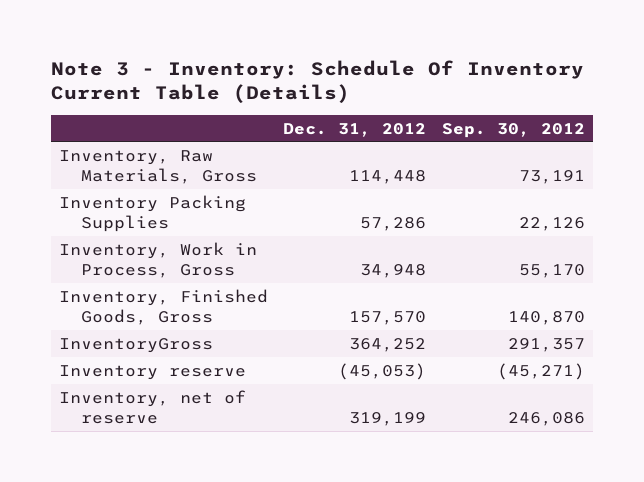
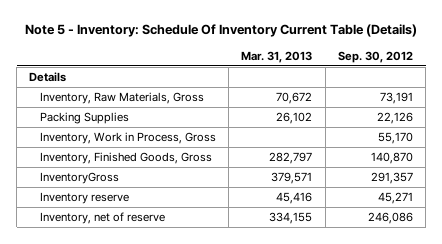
[50,59,584,104] Note 3 - Inventory: Schedule Of Inventory Current Table (Details) -> [25,24,418,38] Note 5 - Inventory: Schedule Of Inventory Current Table (Details)
[283,122,427,137] Dec. 31, 2012 -> none
none -> [241,50,313,63] Mar. 31, 2013
none -> [29,72,67,83] Details
[58,194,246,233] Inventory Packing Supplies -> [40,112,130,125] Packing Supplies
[496,362,585,380] (45,271) -> [377,192,413,205] 45,271

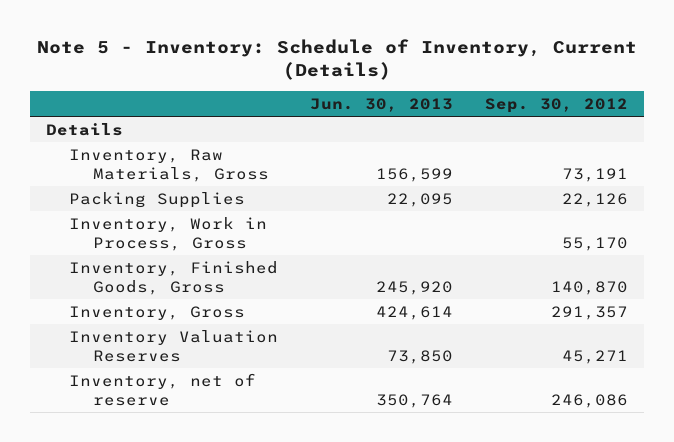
[25,24,418,38] Note 5 - Inventory: Schedule Of Inventory Current Table (Details) -> [37,38,638,80] Note 5 - Inventory: Schedule of Inventory, Current (Details)
[241,50,313,63] Mar. 31, 2013 -> none
none -> [310,97,454,112] Jun. 30, 2013
[40,172,120,185] InventoryGross -> [69,305,246,320] Inventory, Gross
[40,192,130,205] Inventory reserve -> [69,329,279,362] Inventory Valuation Reserves

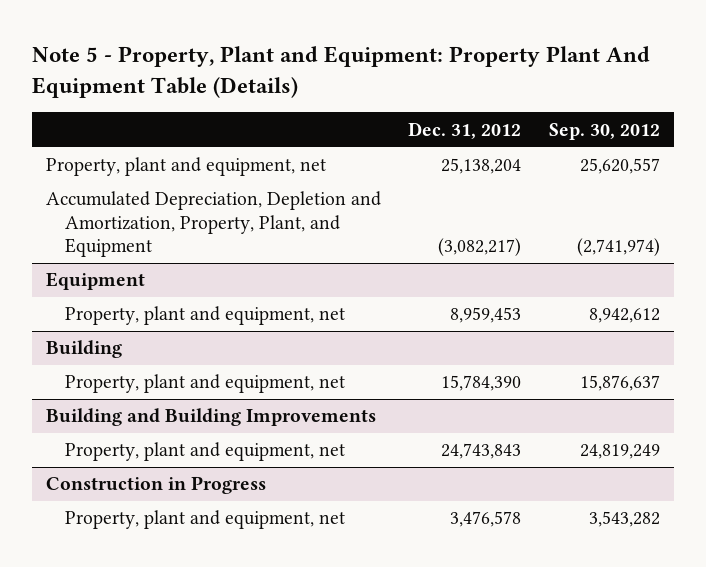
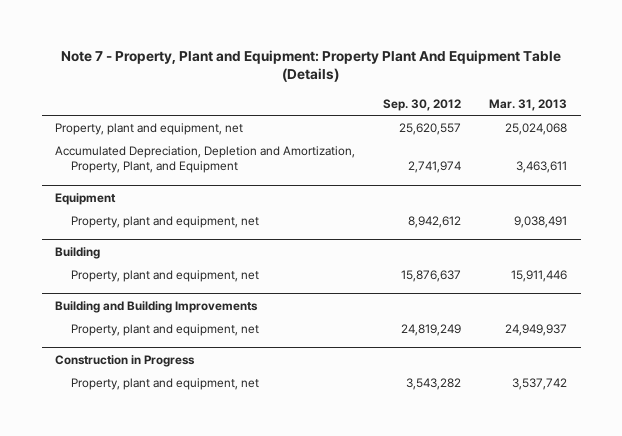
[31,46,650,98] Note 5 - Property, Plant and Equipment: Property Plant And Equipment Table (Details) -> [61,49,562,83] Note 7 - Property, Plant and Equipment: Property Plant And Equipment Table (Details)
[408,121,522,139] Dec. 31, 2012 -> none
none -> [488,98,567,111] Mar. 31, 2013
[577,238,661,257] (2,741,974) -> [408,161,462,174] 2,741,974

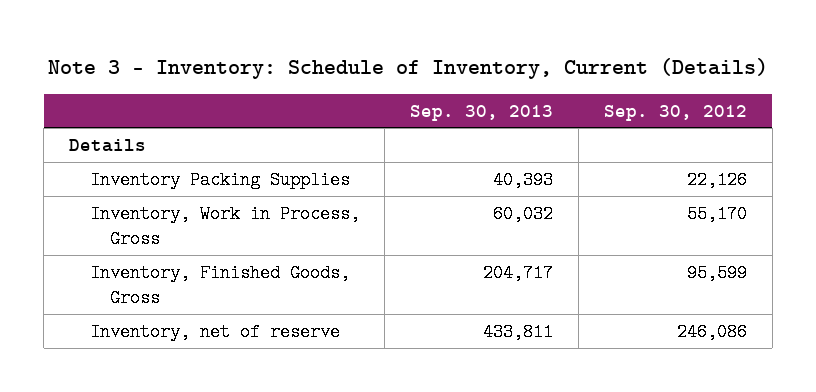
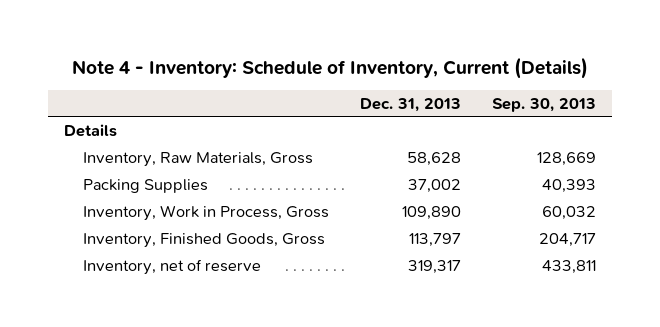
[48,58,769,80] Note 3 - Inventory: Schedule of Inventory, Current (Details) -> [72,56,589,79] Note 4 - Inventory: Schedule of Inventory, Current (Details)
[603,104,747,121] Sep. 30, 2012 -> none
none -> [360,97,462,112] Dec. 31, 2013
none -> [82,151,313,167] Inventory, Raw Materials, Gross
[89,170,350,189] Inventory Packing Supplies -> [82,178,208,193] Packing Supplies

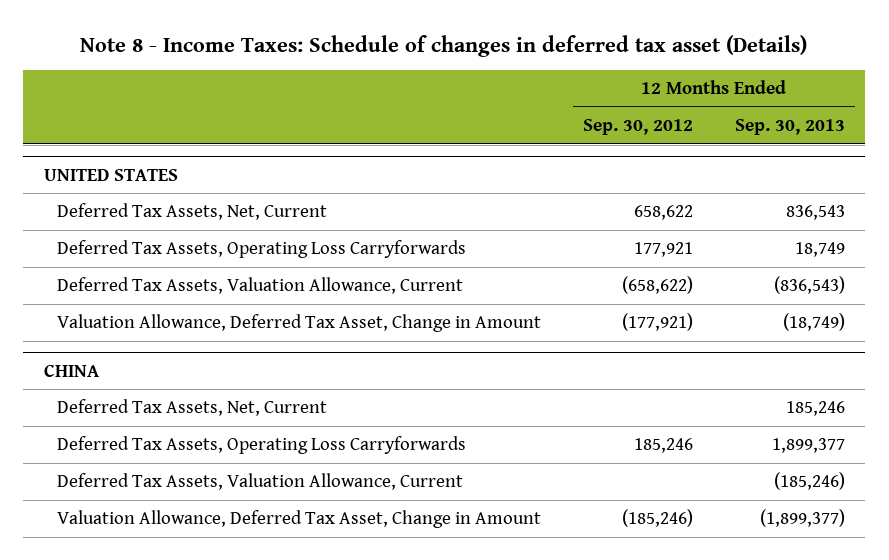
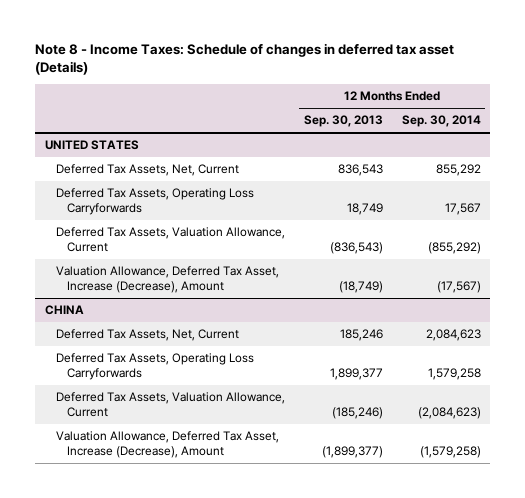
[582,119,693,136] Sep. 30, 2012 -> none
none -> [401,115,481,128] Sep. 30, 2014
[57,314,542,333] Valuation Allowance, Deferred Tax Asset, Change in Amount -> [55,266,279,294] Valuation Allowance, Deferred Tax Asset, Increase (Decrease), Amount
[57,510,542,529] Valuation Allowance, Deferred Tax Asset, Change in Amount -> [55,431,279,459] Valuation Allowance, Deferred Tax Asset, Increase (Decrease), Amount

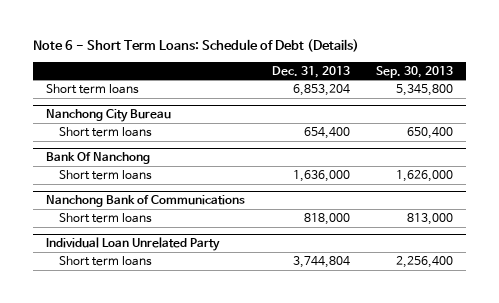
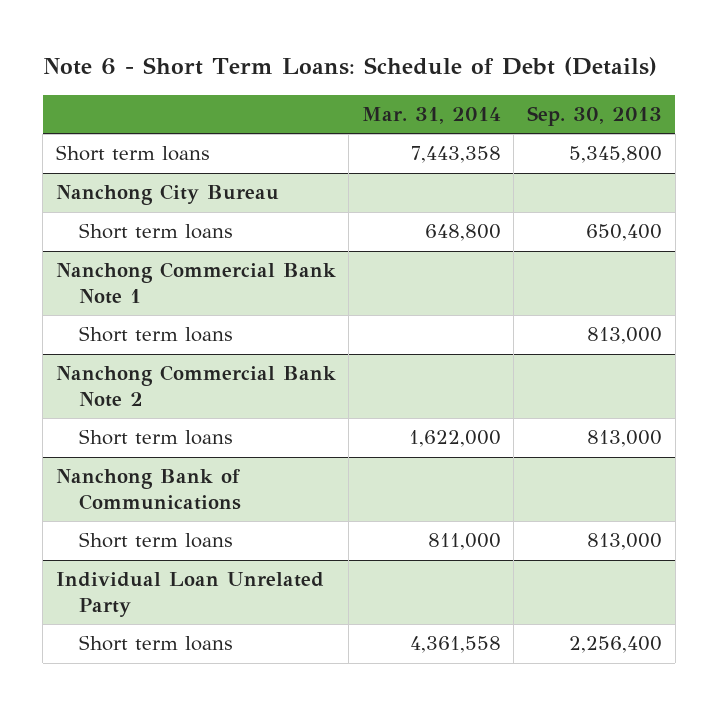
[271,65,350,78] Dec. 31, 2013 -> none
none -> [361,106,501,124] Mar. 31, 2014
[46,152,151,165] Bank Of Nanchong -> none
none -> [55,262,336,304] Nanchong Commercial Bank Note 1
[396,169,454,182] 1,626,000 -> [587,327,663,345] 813,000
none -> [55,365,336,407] Nanchong Commercial Bank Note 2
none -> [79,429,233,446] Short term loans

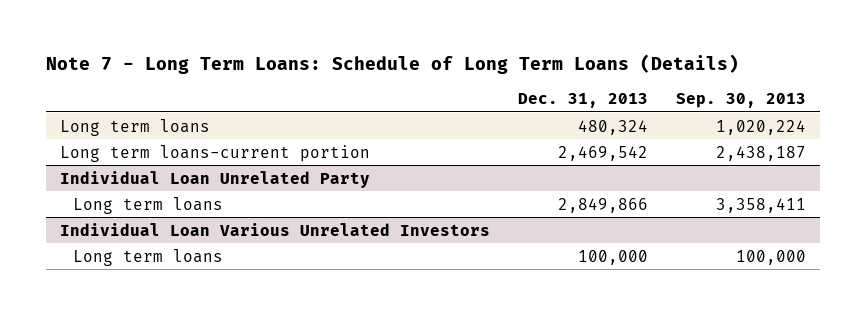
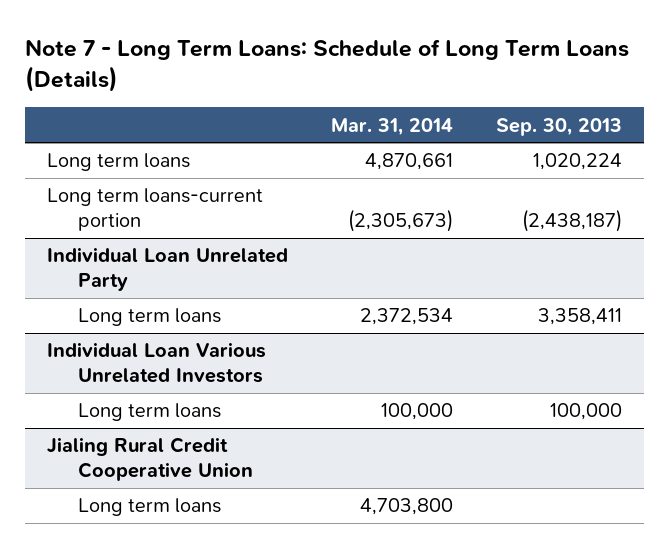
[518,93,649,109] Dec. 31, 2013 -> none
none -> [330,117,453,136] Mar. 31, 2014
[716,145,807,161] 2,438,187 -> [521,209,622,233] (2,438,187)
none -> [46,437,253,482] Jialing Rural Credit Cooperative Union
none -> [77,498,221,517] Long term loans

